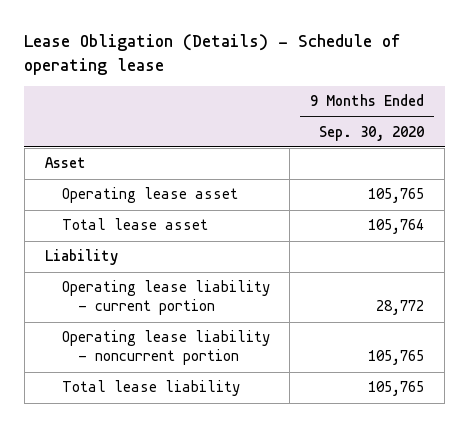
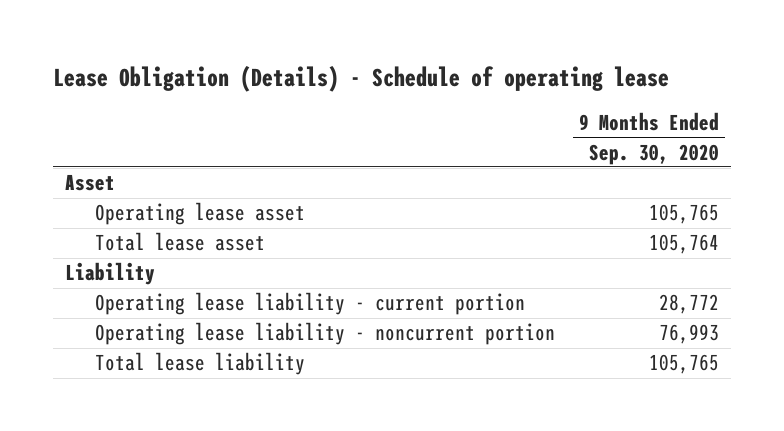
[368,350,425,366] 105,765 -> [658,324,719,345] 76,993

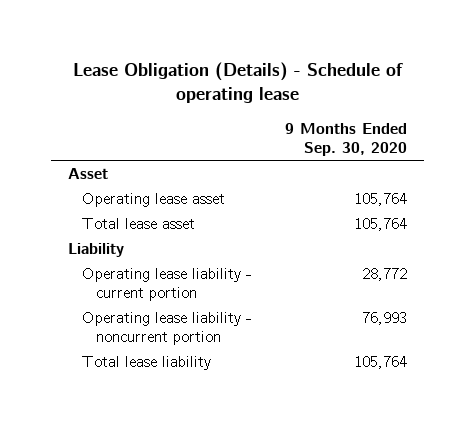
[648,204,719,225] 105,765 -> [354,192,408,206] 105,764
[648,354,719,375] 105,765 -> [354,355,408,369] 105,764

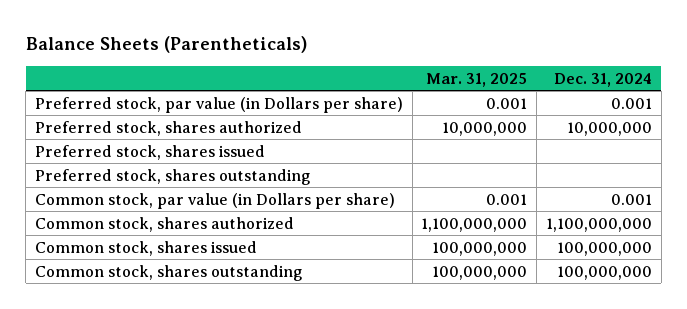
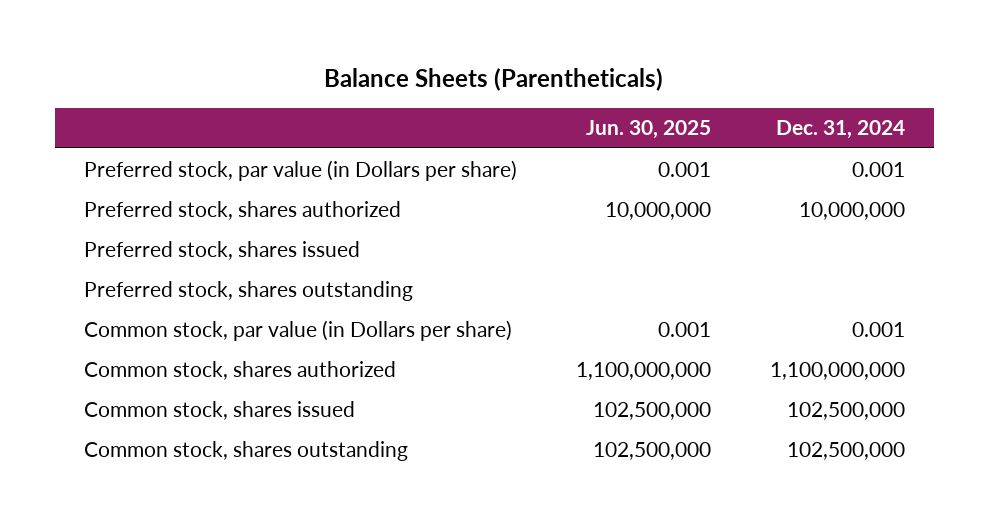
[426,72,528,87] Mar. 31, 2025 -> none
none -> [585,120,711,140] Jun. 30, 2025
[556,241,652,256] 100,000,000 -> [786,401,905,420] 102,500,000
[556,265,652,280] 100,000,000 -> [786,441,905,460] 102,500,000

